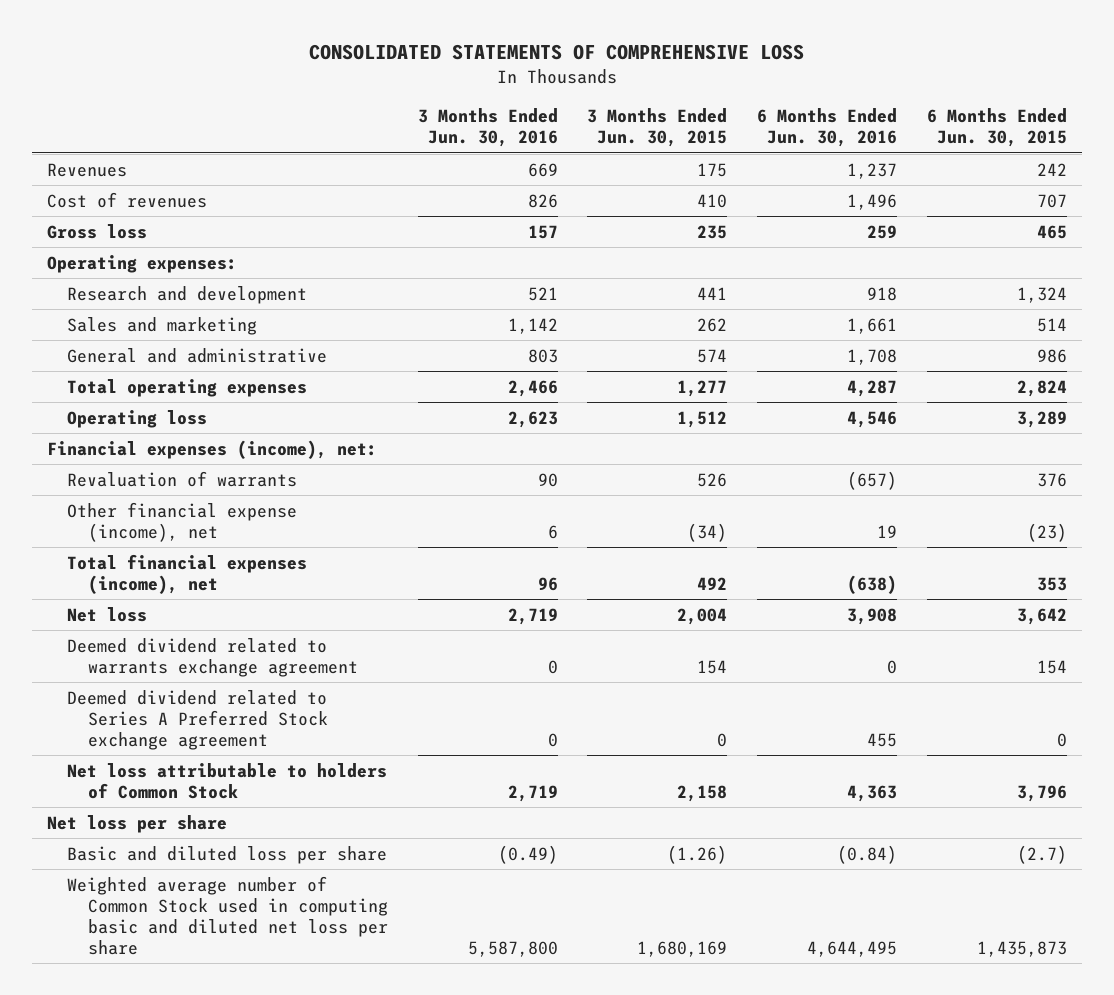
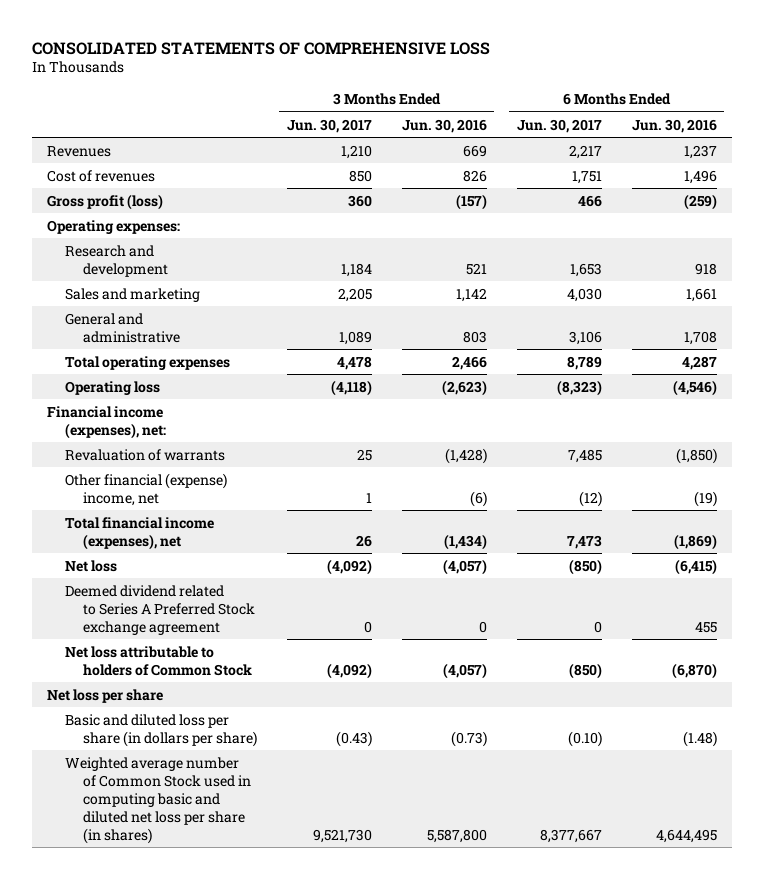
[587,108,728,148] 3 Months Ended Jun. 30, 2015 -> none
[926,108,1067,148] 6 Months Ended Jun. 30, 2015 -> none
none -> [286,118,372,133] Jun. 30, 2017
none -> [516,118,602,133] Jun. 30, 2017
[47,223,148,239] Gross loss -> [46,193,163,210] Gross profit (loss)
[527,224,558,239] 157 -> [455,193,487,210] (157)
[867,224,898,239] 259 -> [683,193,717,210] (259)
[67,637,358,677] Deemed dividend related to warrants exchange agreement -> none
[507,410,558,428] 2,623 -> [441,379,487,396] (2,623)
[847,410,898,428] 4,546 -> [672,379,717,396] (4,546)
[47,439,378,459] Financial expenses (income), net: -> [46,405,166,439] Financial income (expenses), net:
[537,472,558,487] 90 -> [444,447,487,464] (1,428)
[847,470,898,490] (657) -> [675,447,717,464] (1,850)
[67,501,298,542] Other financial expense (income), net -> [64,472,227,506] Other financial (expense) income, net
[547,524,558,539] 6 -> [469,490,487,507] (6)
[877,524,898,538] 19 -> [693,490,717,507] (19)
[67,553,308,594] Total financial expenses (income), net -> [64,516,214,550] Total financial income (expenses), net
[537,576,558,591] 96 -> [443,533,487,550] (1,434)
[847,574,898,594] (638) -> [673,533,717,550] (1,869)
[507,607,558,625] 2,719 -> [442,558,487,575] (4,057)
[847,607,898,625] 3,908 -> [674,558,717,575] (6,415)
[507,784,558,802] 2,719 -> [442,662,487,679] (4,057)
[847,784,898,802] 4,363 -> [671,662,717,679] (6,870)
[67,845,388,864] Basic and diluted loss per share -> [64,713,257,747] Basic and diluted loss per share (in dollars per share)
[497,844,558,864] (0.49) -> [450,730,487,747] (0.73)
[837,844,898,864] (0.84) -> [682,730,717,747] (1.48)
[67,875,388,955] Weighted average number of Common Stock used in computing basic and diluted net loss per share -> [64,756,251,844] Weighted average number of Common Stock used in computing basic and diluted net loss per share (in shares)

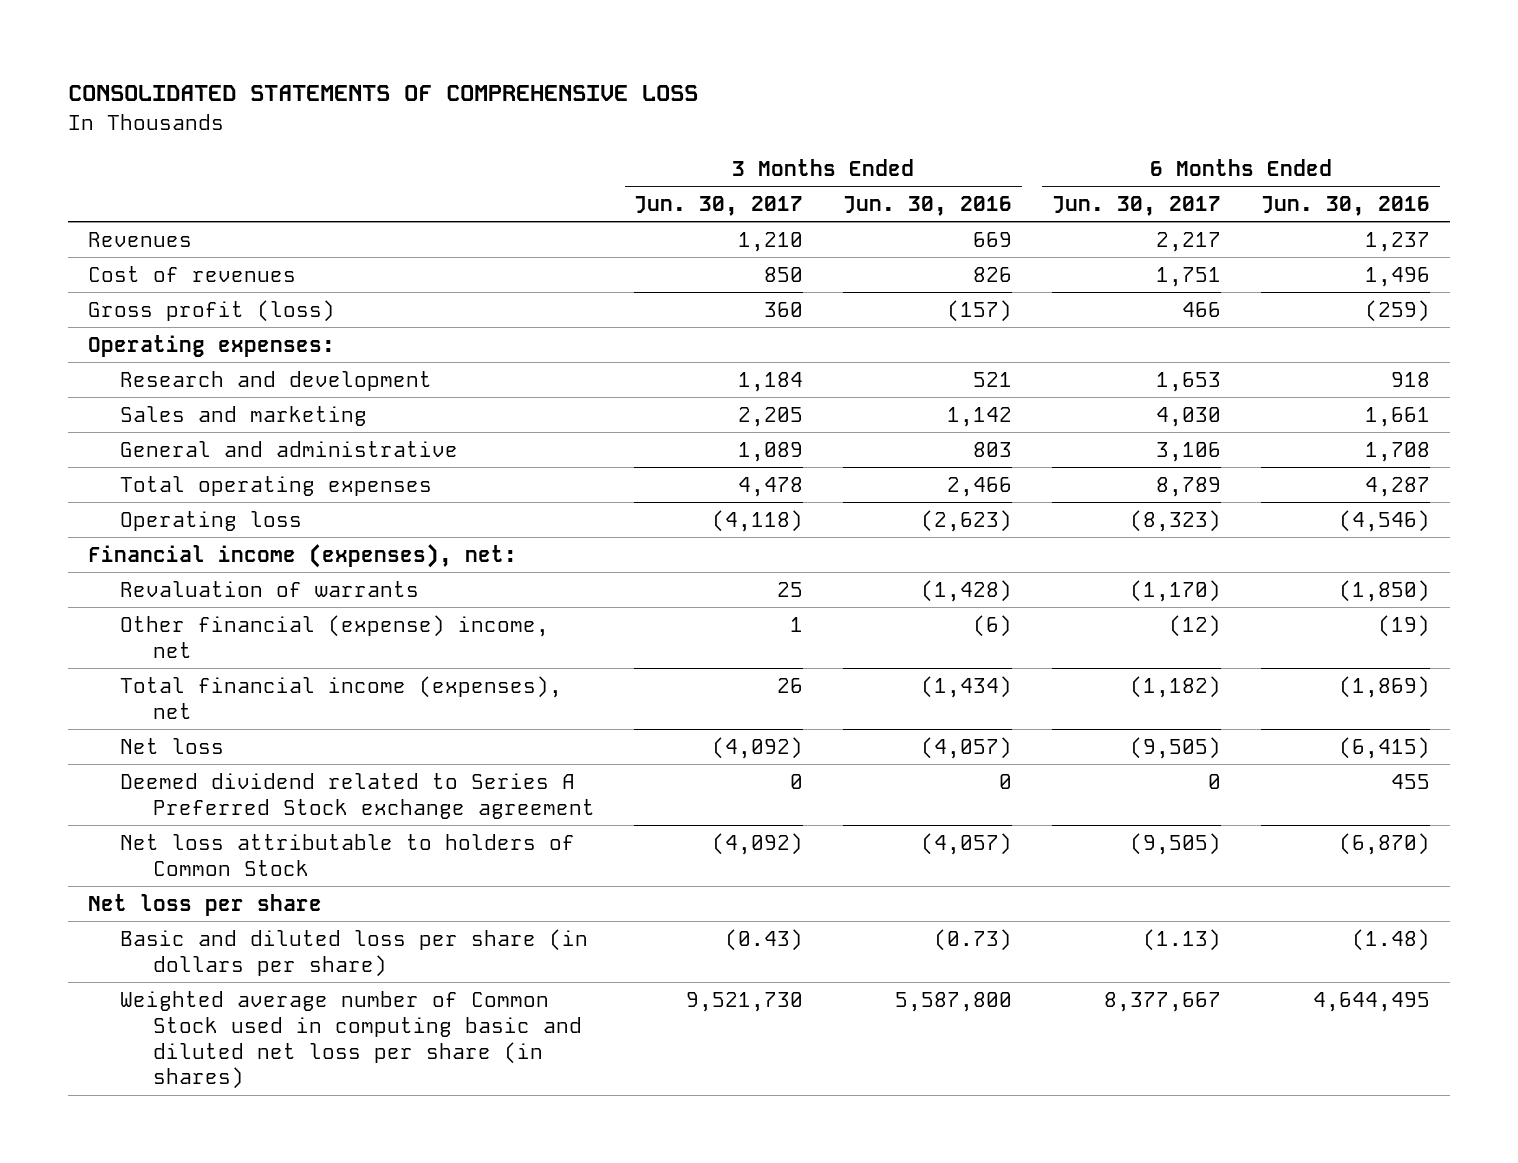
[567,448,602,463] 7,485 -> [1129,580,1221,603] (1,170)
[566,534,602,549] 7,473 -> [1129,676,1221,699] (1,182)
[568,558,602,575] (850) -> [1129,737,1221,760] (9,505)
[568,662,602,679] (850) -> [1129,833,1221,856] (9,505)
[567,730,602,747] (0.10) -> [1142,929,1221,952] (1.13)

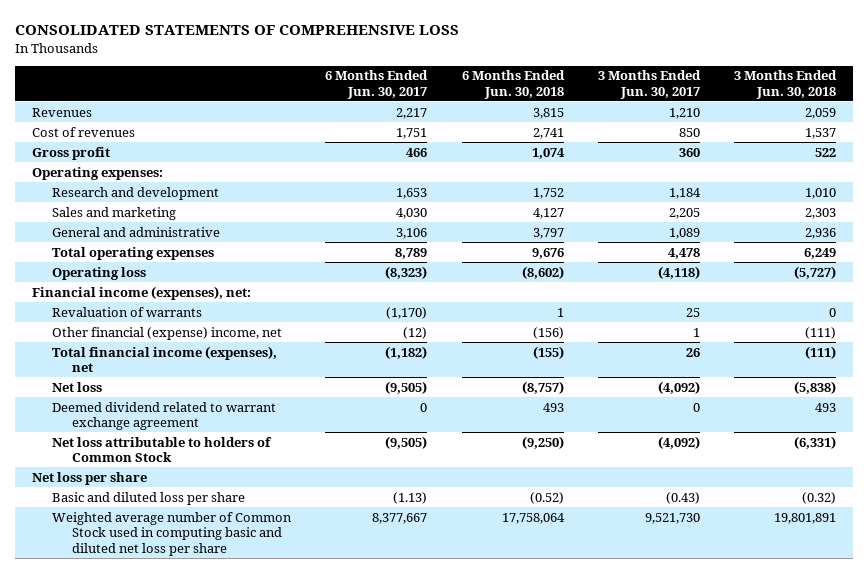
[843,196,1013,217] Jun. 30, 2016 -> none
[1260,196,1430,217] Jun. 30, 2016 -> none
none -> [461,70,565,99] 6 Months Ended Jun. 30, 2018
none -> [734,70,838,99] 3 Months Ended Jun. 30, 2018
[88,300,336,323] Gross profit (loss) -> [31,146,110,160] Gross profit
[120,773,595,819] Deemed dividend related to Series A Preferred Stock exchange agreement -> [52,401,277,431] Deemed dividend related to warrant exchange agreement
[120,929,589,977] Basic and diluted loss per share (in dollars per share) -> [52,491,246,505] Basic and diluted loss per share
[120,991,582,1090] Weighted average number of Common Stock used in computing basic and diluted net loss per share (in shares) -> [52,511,293,556] Weighted average number of Common Stock used in computing basic and diluted net loss per share

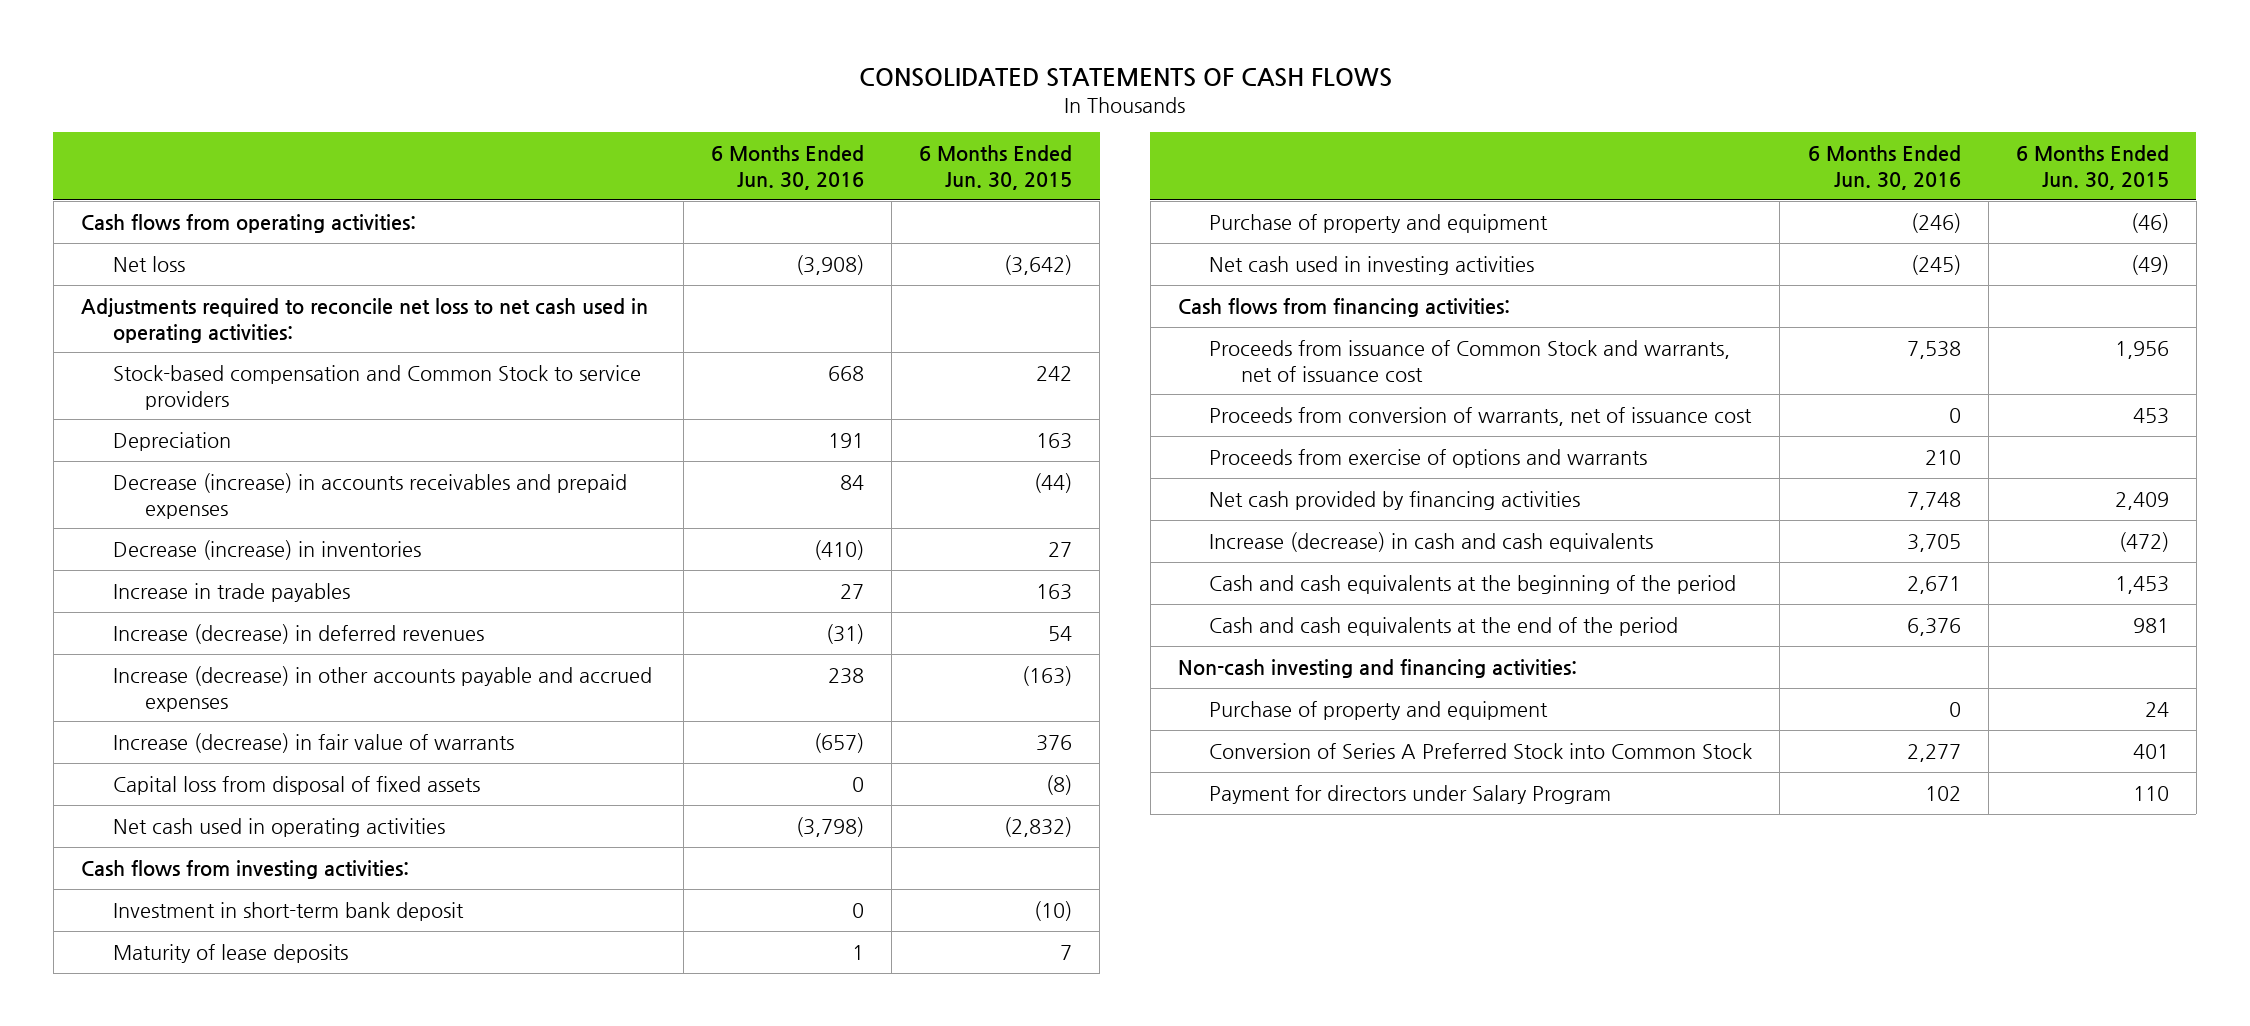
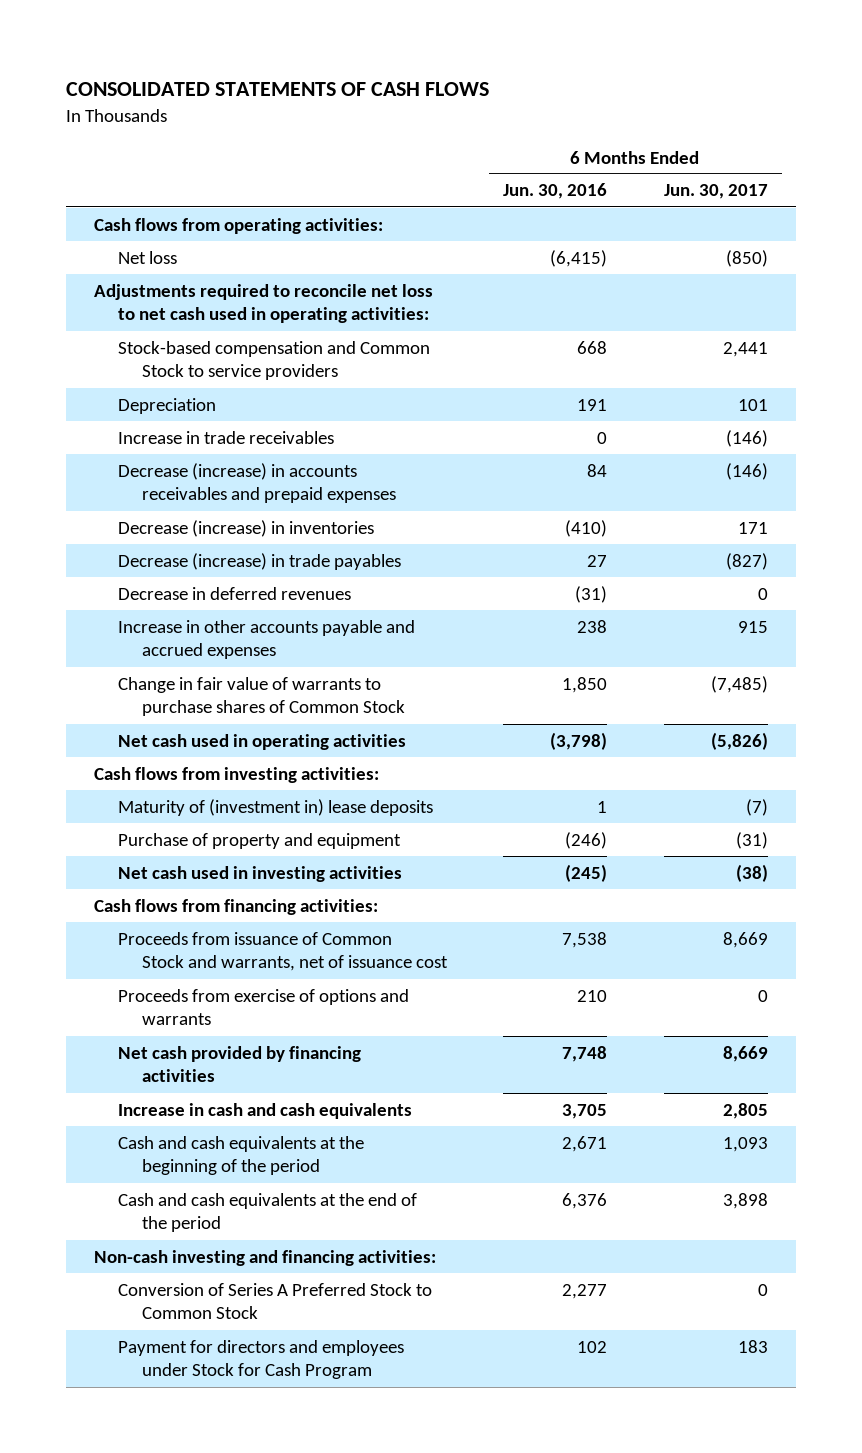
[918,145,1072,191] 6 Months Ended Jun. 30, 2015 -> none
none -> [663,184,768,200] Jun. 30, 2017
[795,254,864,275] (3,908) -> [550,249,608,267] (6,415)
none -> [118,430,335,444] Increase in trade receivables
[112,732,514,753] Increase (decrease) in fair value of warrants -> none
[112,775,480,795] Capital loss from disposal of fixed assets -> none
[112,582,350,602] Increase in trade payables -> [118,552,402,570] Decrease (increase) in trade payables
[112,623,484,644] Increase (decrease) in deferred revenues -> [118,586,352,600] Decrease in deferred revenues
[112,665,652,712] Increase (decrease) in other accounts payable and accrued expenses -> [118,619,416,660] Increase in other accounts payable and accrued expenses
none -> [118,676,406,717] Change in fair value of warrants to purchase shares of Common Stock
[112,901,464,921] Investment in short-term bank deposit -> none
[112,943,348,963] Maturity of lease deposits -> [118,798,434,816] Maturity of (investment in) lease deposits
[1209,406,1753,426] Proceeds from conversion of warrants, net of issuance cost -> none
[1209,531,1654,552] Increase (decrease) in cash and cash equivalents -> [118,1102,413,1119] Increase in cash and cash equivalents
[1209,700,1549,720] Purchase of property and equipment -> none
[1209,742,1753,759] Conversion of Series A Preferred Stock into Common Stock -> [118,1282,433,1320] Conversion of Series A Preferred Stock to Common Stock
[1209,784,1612,804] Payment for directors under Salary Program -> [118,1339,405,1380] Payment for directors and employees under Stock for Cash Program

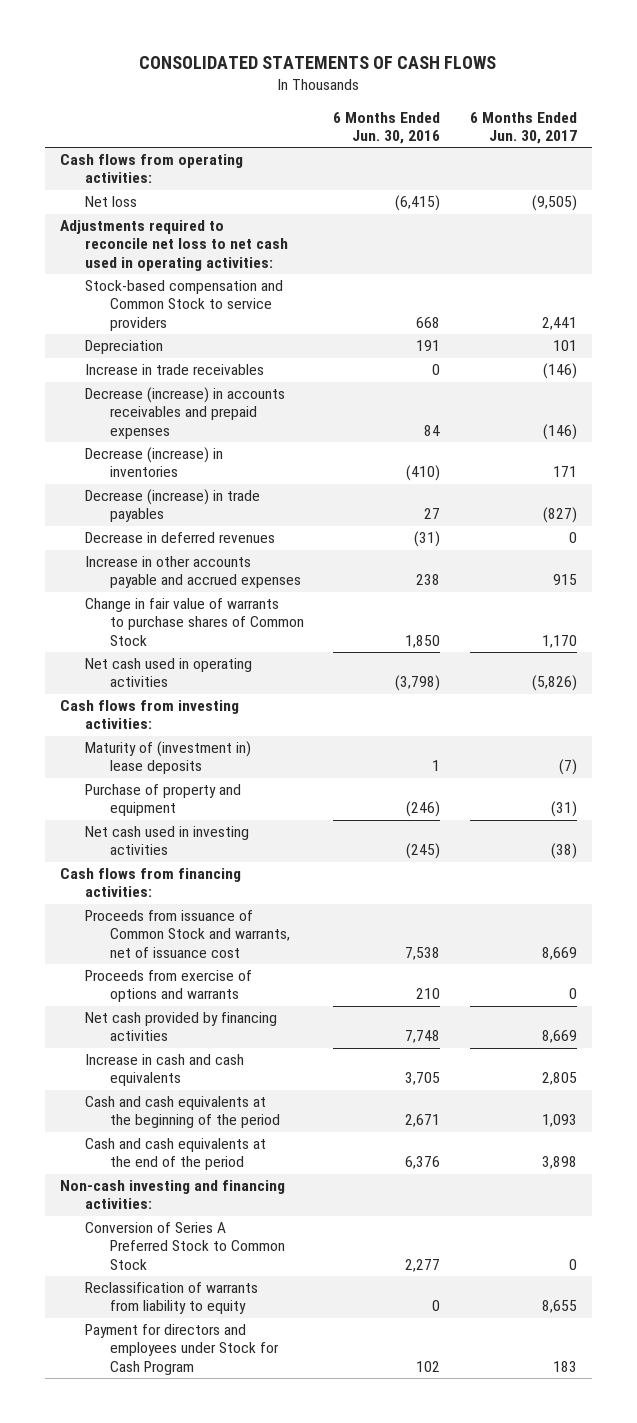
[725,249,768,267] (850) -> [532,195,578,212] (9,505)
[710,675,768,693] (7,485) -> [542,634,578,648] 1,170
none -> [84,1282,258,1315] Reclassification of warrants from liability to equity

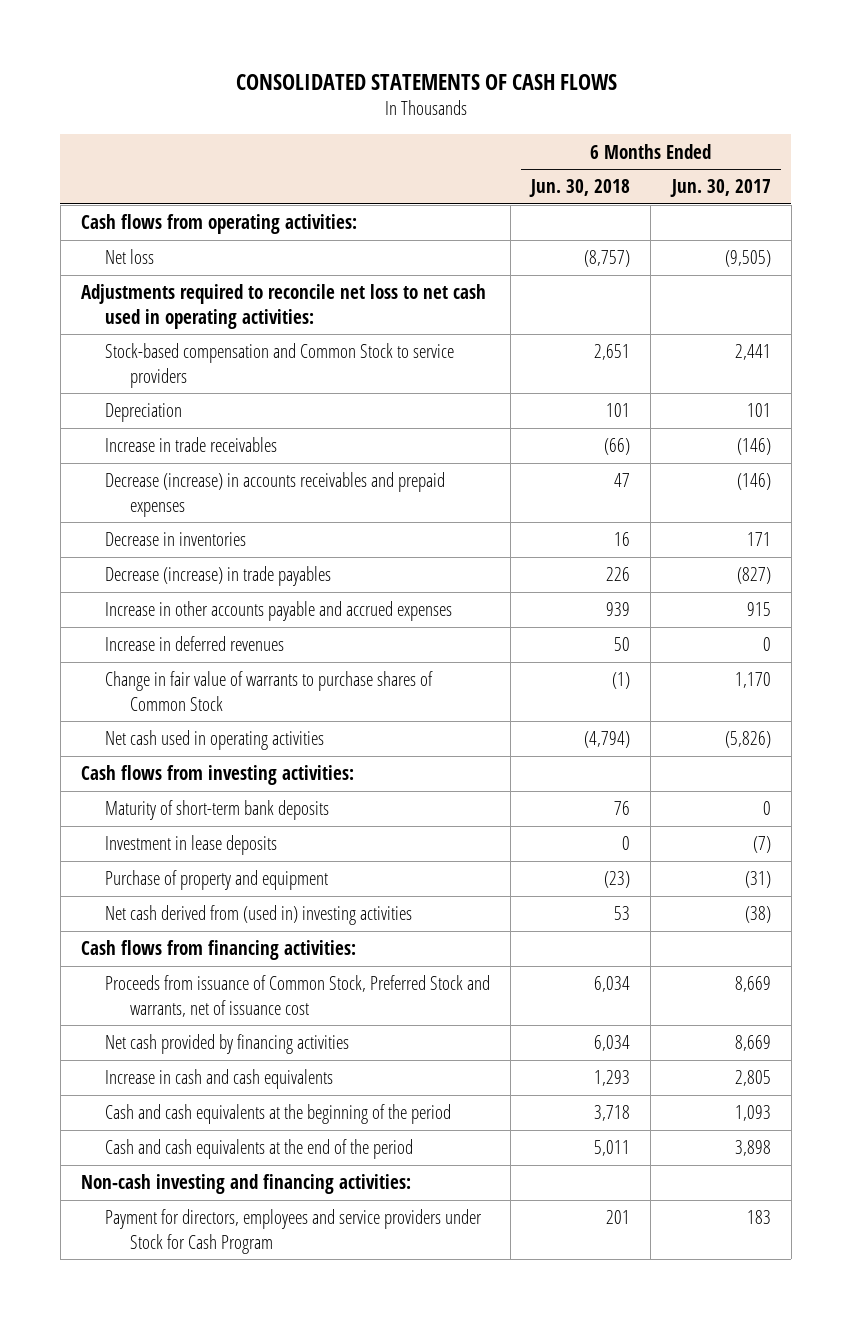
[333,112,441,145] 6 Months Ended Jun. 30, 2016 -> none
none -> [529,179,631,198] Jun. 30, 2018
[84,447,223,478] Decrease (increase) in inventories -> [105,532,247,547] Decrease in inventories
[84,532,275,544] Decrease in deferred revenues -> none
none -> [105,636,285,652] Increase in deferred revenues
none -> [105,800,330,821] Maturity of short-term bank deposits
[84,741,251,775] Maturity of (investment in) lease deposits -> [105,835,278,856] Investment in lease deposits
[84,826,249,856] Net cash used in investing activities -> [105,905,413,926] Net cash derived from (used in) investing activities
[84,970,252,1003] Proceeds from exercise of options and warrants -> none
[84,910,290,958] Proceeds from issuance of Common Stock and warrants, net of issuance cost -> [105,975,491,1017] Proceeds from issuance of Common Stock, Preferred Stock and warrants, net of issuance cost
[84,1222,285,1270] Conversion of Series A Preferred Stock to Common Stock -> none
[84,1282,258,1315] Reclassification of warrants from liability to equity -> none
[84,1324,279,1375] Payment for directors and employees under Stock for Cash Program -> [105,1209,483,1254] Payment for directors, employees and service providers under Stock for Cash Program

